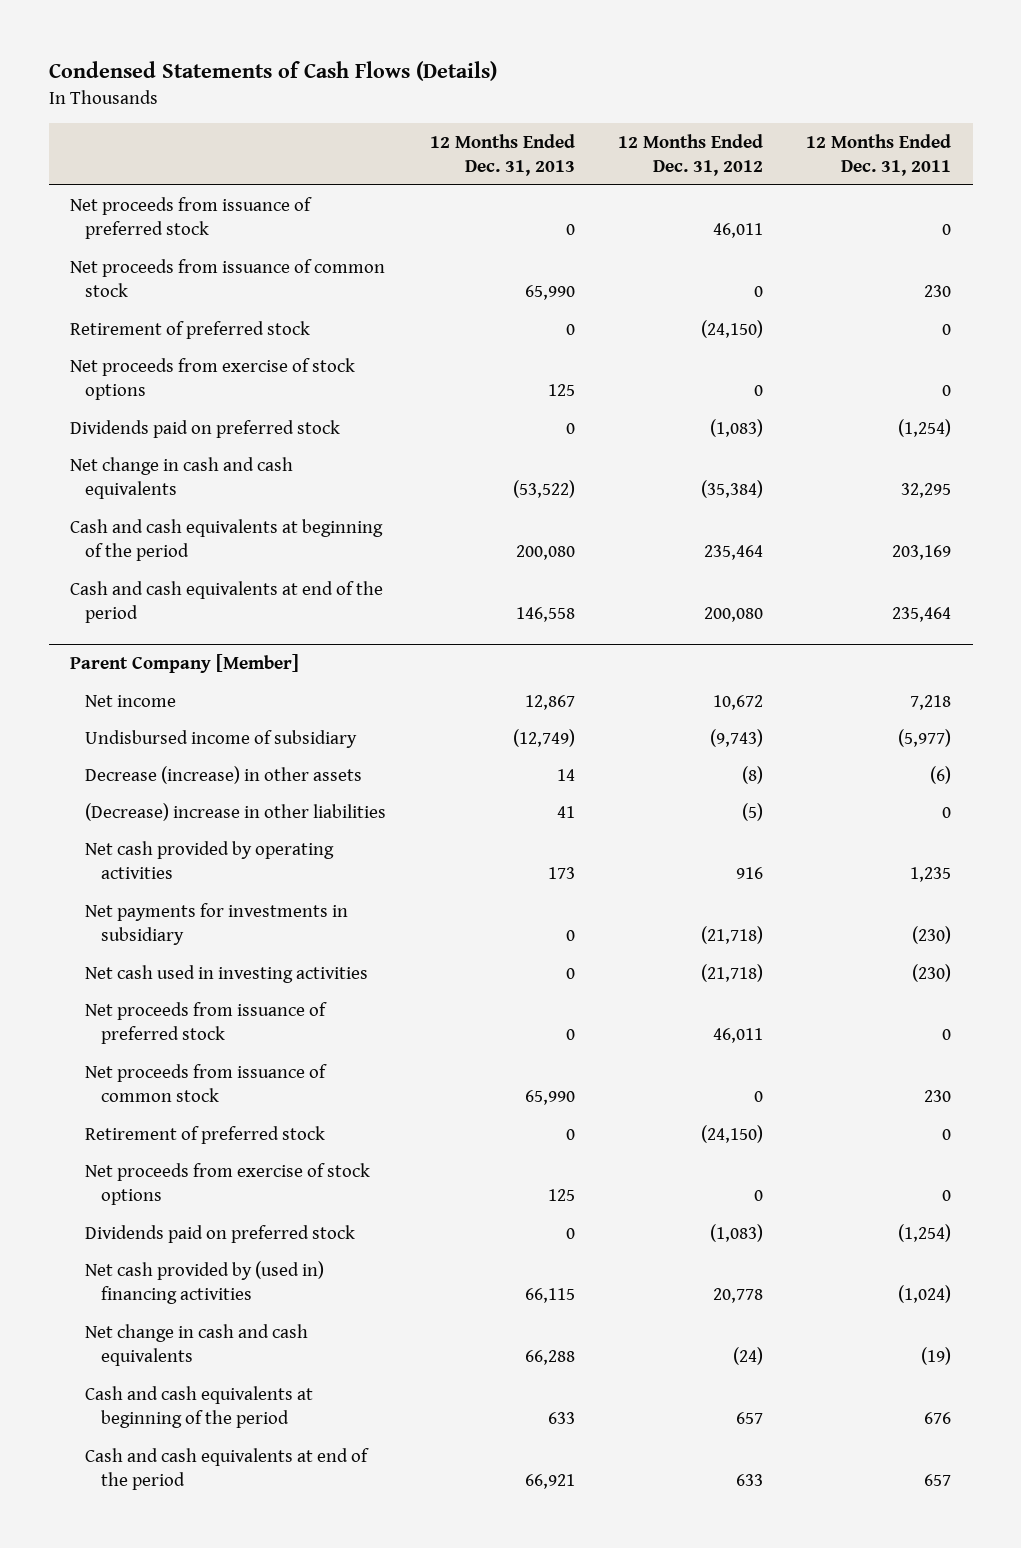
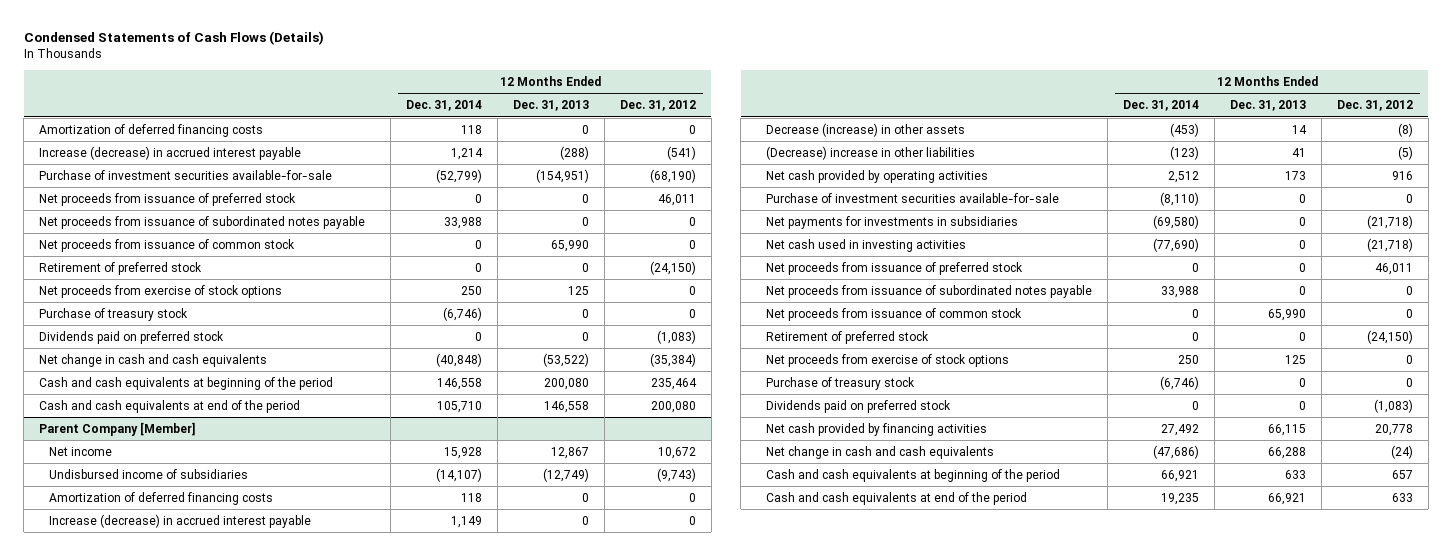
[805,133,951,177] 12 Months Ended Dec. 31, 2011 -> none
none -> [405,100,482,112] Dec. 31, 2014
none -> [39,123,264,137] Amortization of deferred financing costs
none -> [39,145,302,160] Increase (decrease) in accrued interest payable
none -> [39,169,333,180] Purchase of investment securities available-for-sale
none -> [39,215,366,229] Net proceeds from issuance of subordinated notes payable
none -> [39,307,189,321] Purchase of treasury stock
[85,729,358,748] Undisbursed income of subsidiary -> [49,468,249,479] Undisbursed income of subsidiaries
none -> [49,491,274,505] Amortization of deferred financing costs
none -> [49,513,312,528] Increase (decrease) in accrued interest payable
none -> [766,192,1060,203] Purchase of investment securities available-for-sale
[85,902,349,946] Net payments for investments in subsidiary -> [766,215,1019,229] Net payments for investments in subsidiaries
none -> [766,284,1093,298] Net proceeds from issuance of subordinated notes payable
none -> [766,376,916,390] Purchase of treasury stock
[85,1260,325,1305] Net cash provided by (used in) financing activities -> [766,422,988,436] Net cash provided by financing activities

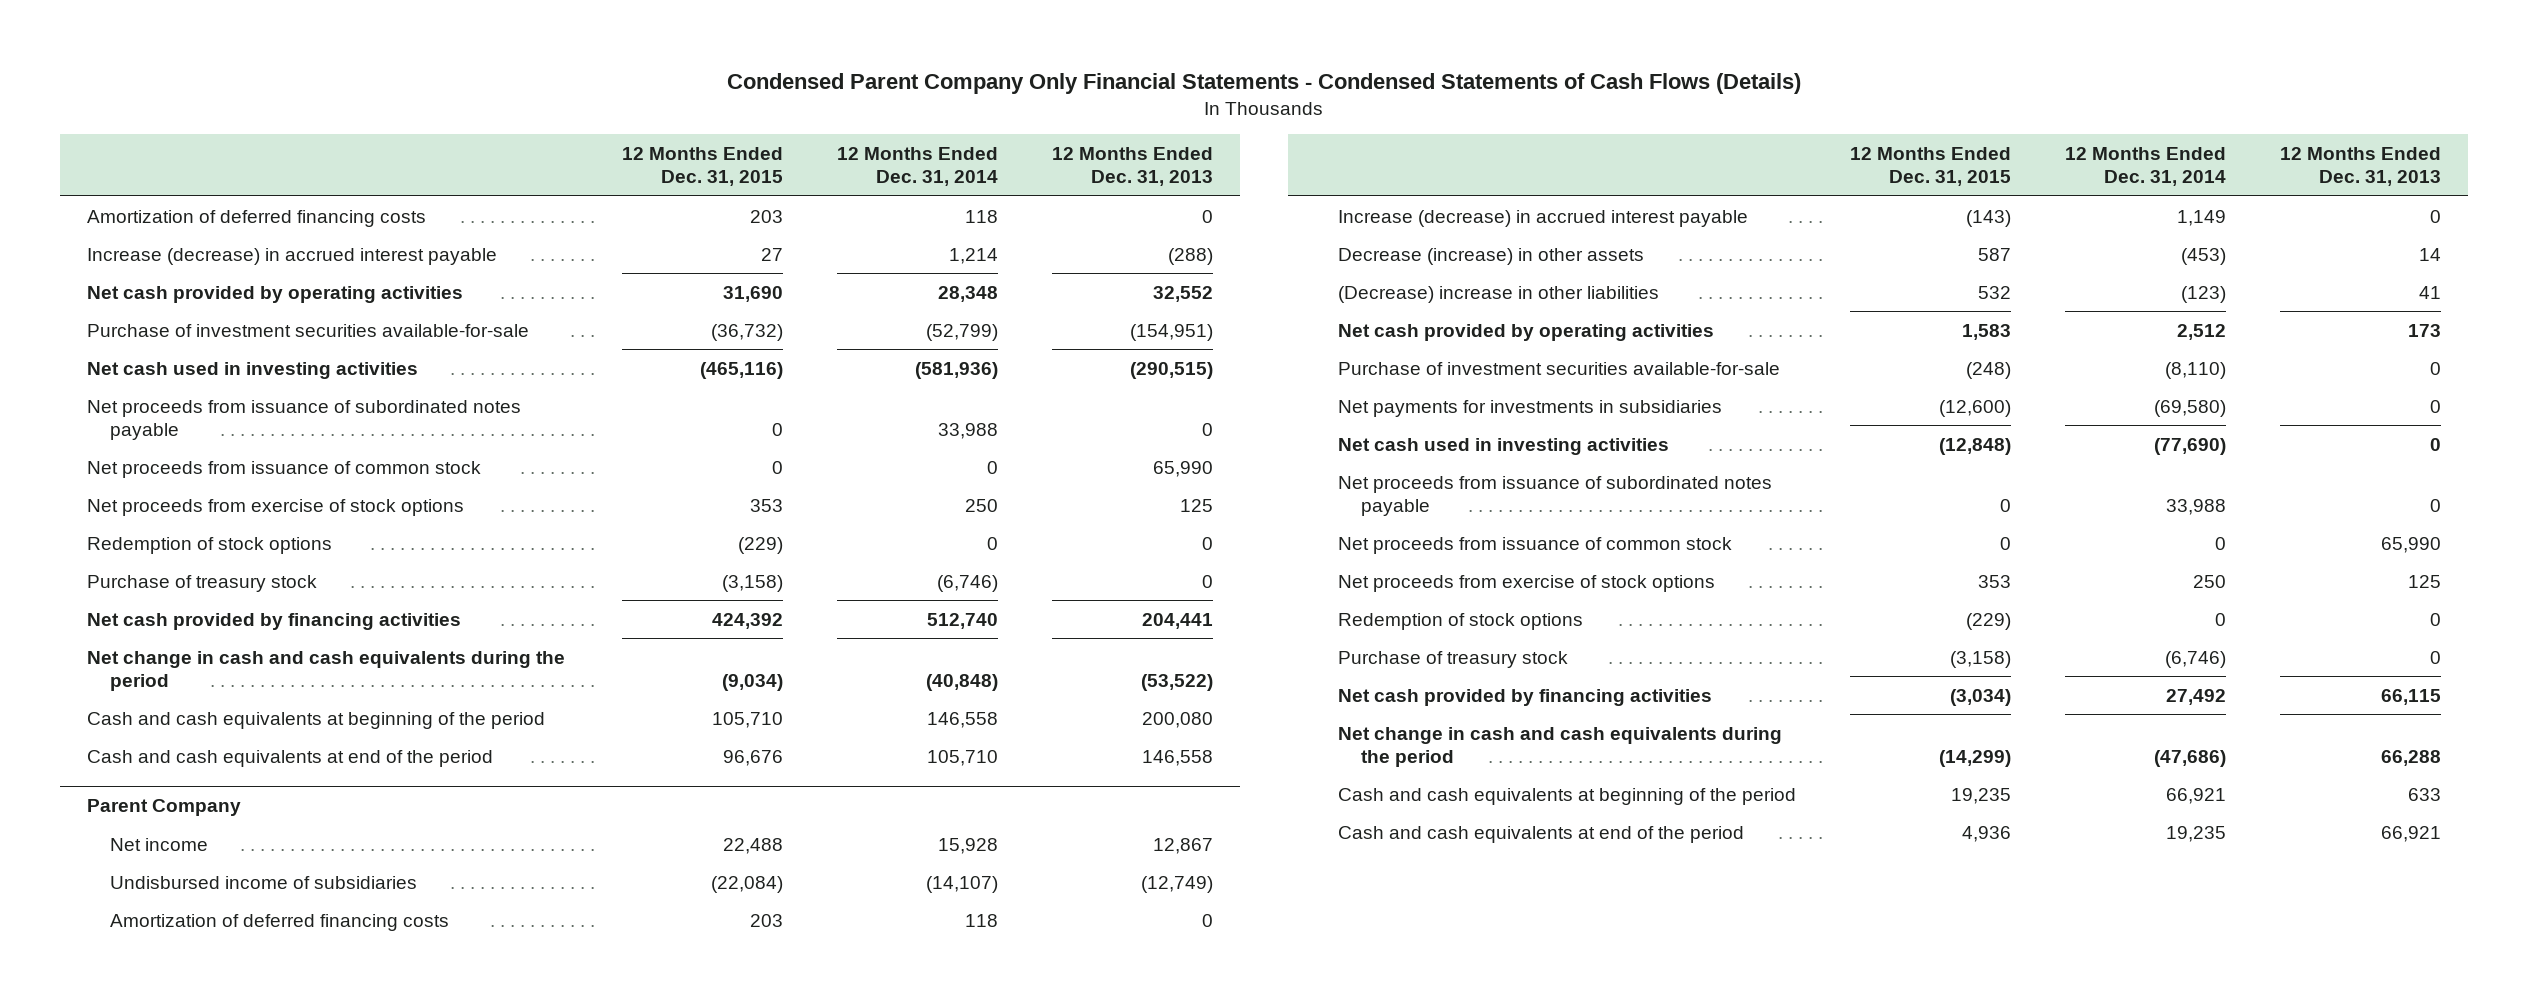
[23,31,324,46] Condensed Statements of Cash Flows (Details) -> [726,73,1801,95] Condensed Parent Company Only Financial Statements - Condensed Statements of Cash Flows (Details)
[619,100,696,112] Dec. 31, 2012 -> none
none -> [621,146,783,187] 12 Months Ended Dec. 31, 2015
none -> [86,285,463,303] Net cash provided by operating activities
[39,192,297,206] Net proceeds from issuance of preferred stock -> none
none -> [86,361,418,379] Net cash used in investing activities
[39,261,203,275] Retirement of preferred stock -> none
none -> [86,536,332,554] Redemption of stock options
[39,330,225,344] Dividends paid on preferred stock -> none
none -> [86,612,461,630] Net cash provided by financing activities
[39,353,268,367] Net change in cash and cash equivalents -> [86,650,565,692] Net change in cash and cash equivalents during the period
[39,421,197,436] Parent Company [Member] -> [86,799,241,817] Parent Company
[766,261,1024,275] Net proceeds from issuance of preferred stock -> none
[766,330,930,344] Retirement of preferred stock -> none
none -> [1337,612,1583,630] Redemption of stock options
[766,399,952,413] Dividends paid on preferred stock -> none
[766,445,995,459] Net change in cash and cash equivalents -> [1337,726,1782,768] Net change in cash and cash equivalents during the period

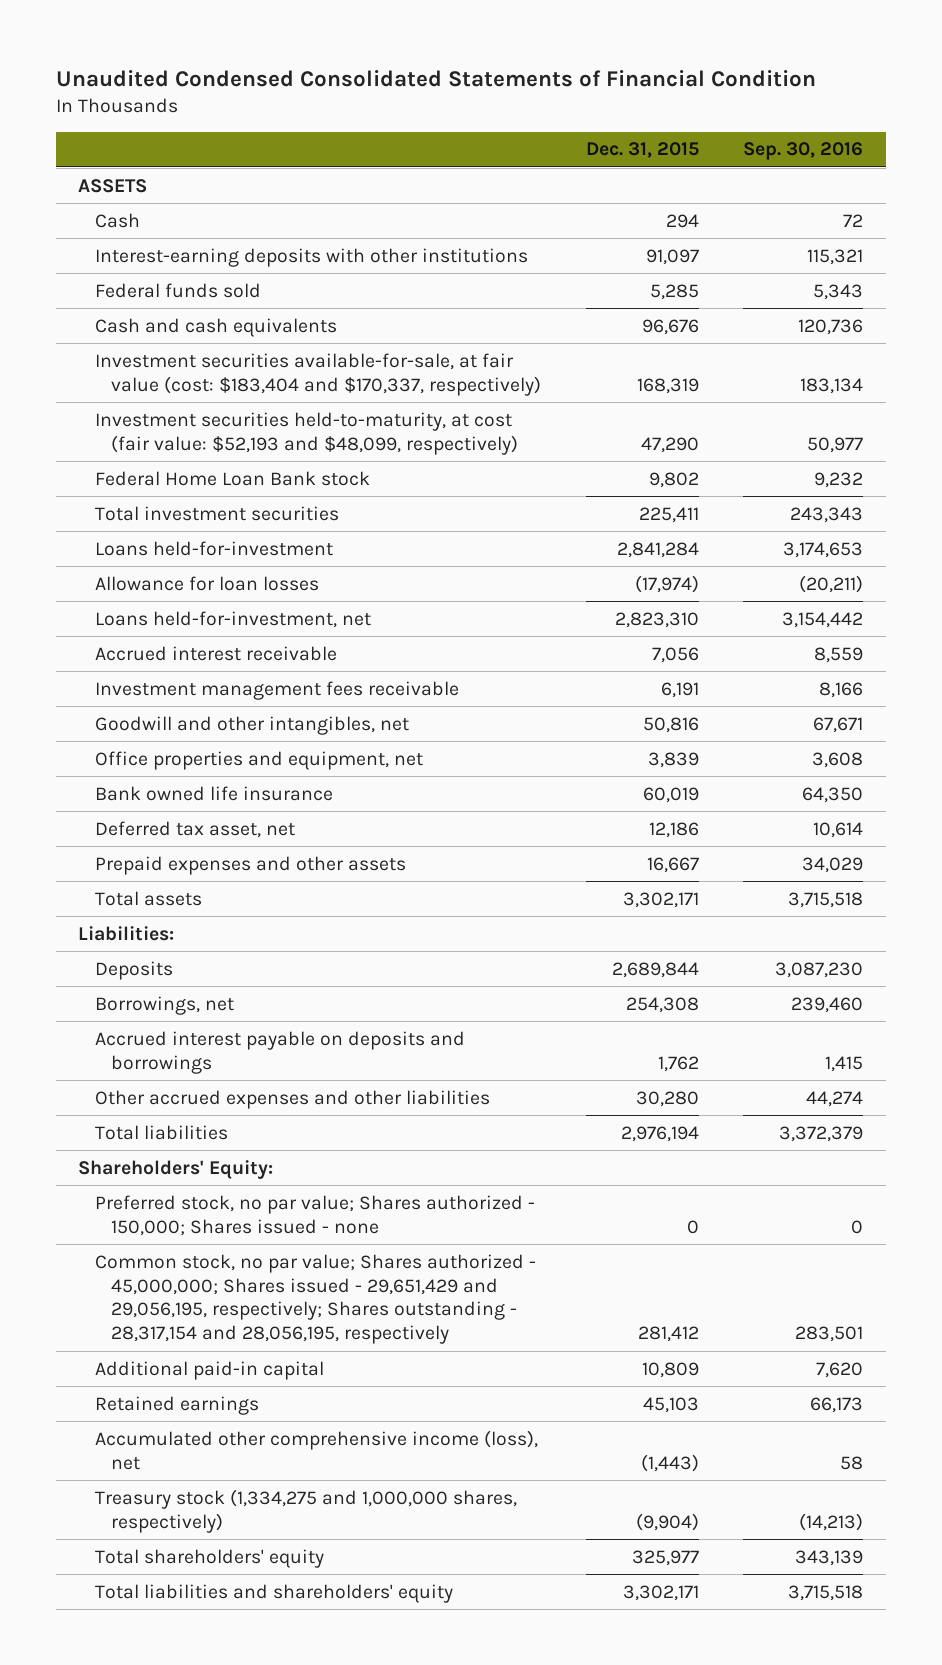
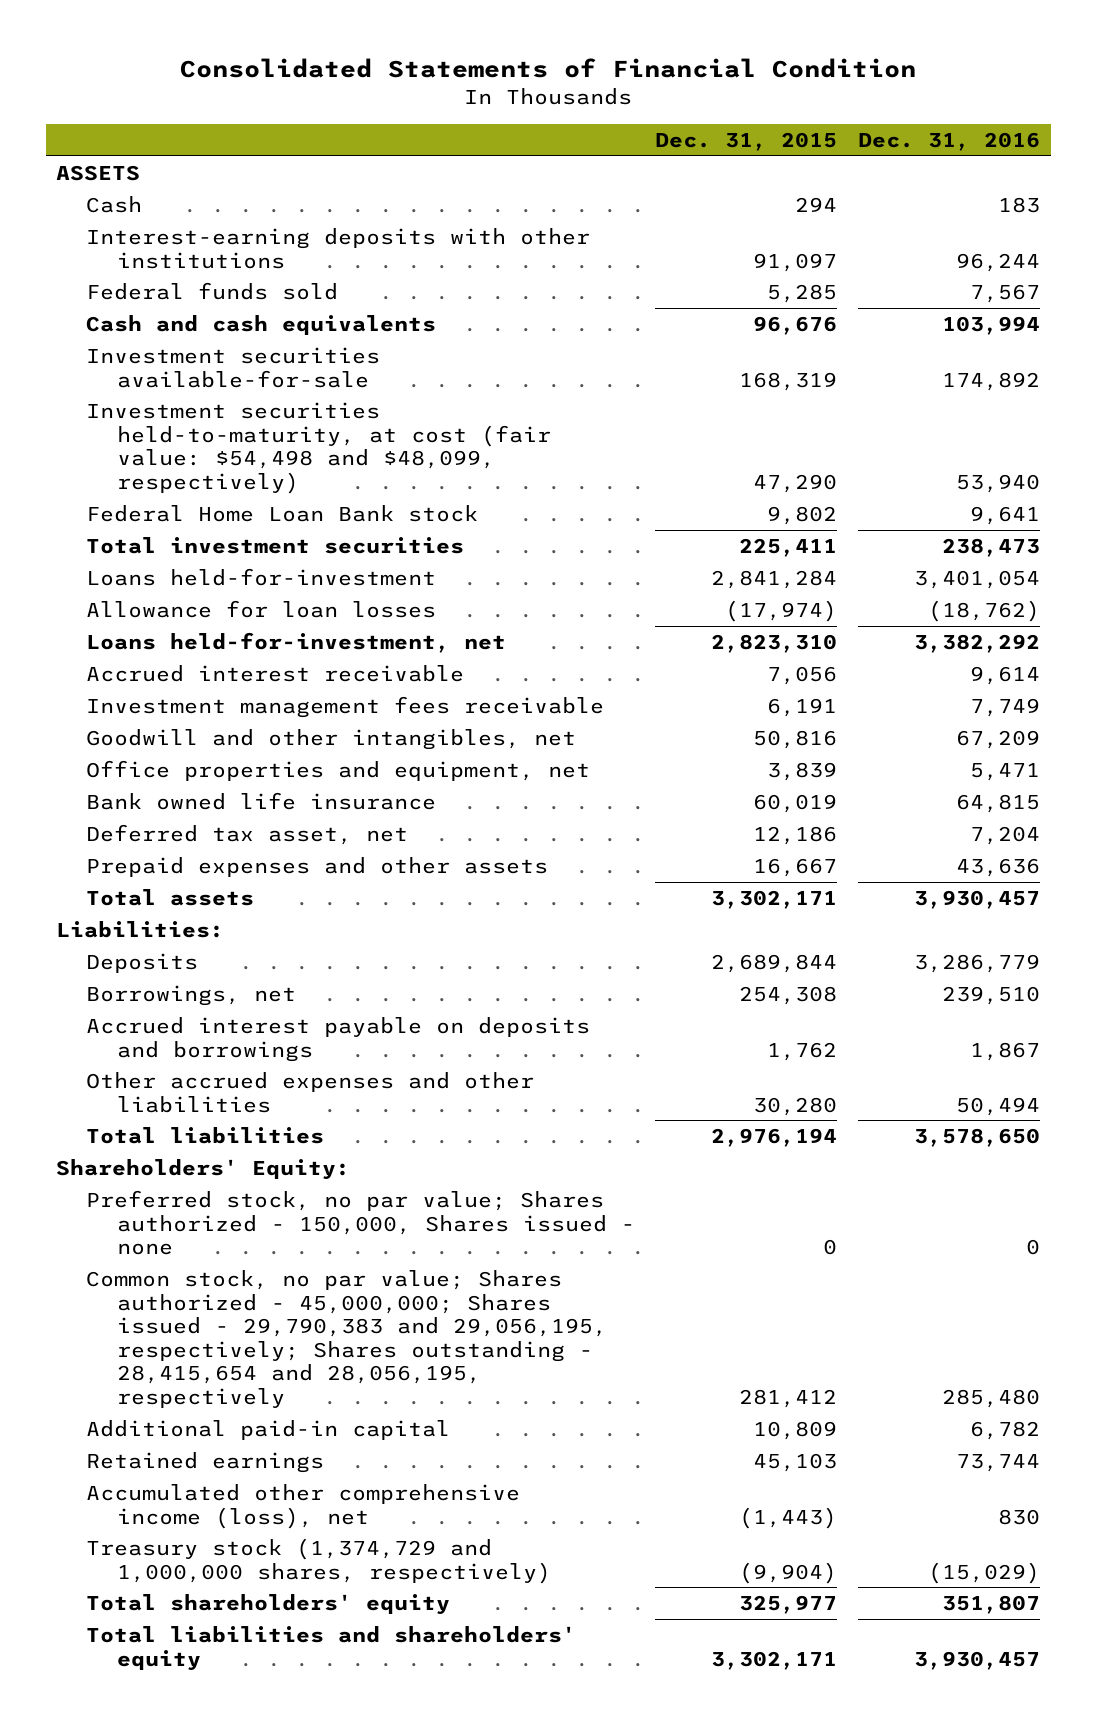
[56,70,817,88] Unaudited Condensed Consolidated Statements of Financial Condition -> [180,57,917,78] Consolidated Statements of Financial Condition
[743,142,864,161] Sep. 30, 2016 -> none
none -> [858,132,1041,152] Dec. 31, 2016
[94,352,542,396] Investment securities available-for-sale, at fair value (cost: $183,404 and $170,337, respectively) -> [86,346,381,388] Investment securities available-for-sale
[94,411,519,455] Investment securities held-to-maturity, at cost (fair value: $52,193 and $48,099, respectively) -> [86,401,551,494] Investment securities held-to-maturity, at cost (fair value: $54,498 and $48,099, respectively)
[94,1194,535,1236] Preferred stock, no par value; Shares authorized - 150,000; Shares issued - none -> [86,1189,635,1256] Preferred stock, no par value; Shares authorized - 150,000, Shares issued - none
[94,1253,536,1345] Common stock, no par value; Shares authorized - 45,000,000; Shares issued - 29,651,429 and 29,056,195, respectively; Shares outstanding - 28,317,154 and 28,056,195, respectively -> [86,1269,607,1408] Common stock, no par value; Shares authorized - 45,000,000; Shares issued - 29,790,383 and 29,056,195, respectively; Shares outstanding - 28,415,654 and 28,056,195, respectively
[94,1488,517,1533] Treasury stock (1,334,275 and 1,000,000 shares, respectively) -> [86,1537,551,1584] Treasury stock (1,374,729 and 1,000,000 shares, respectively)

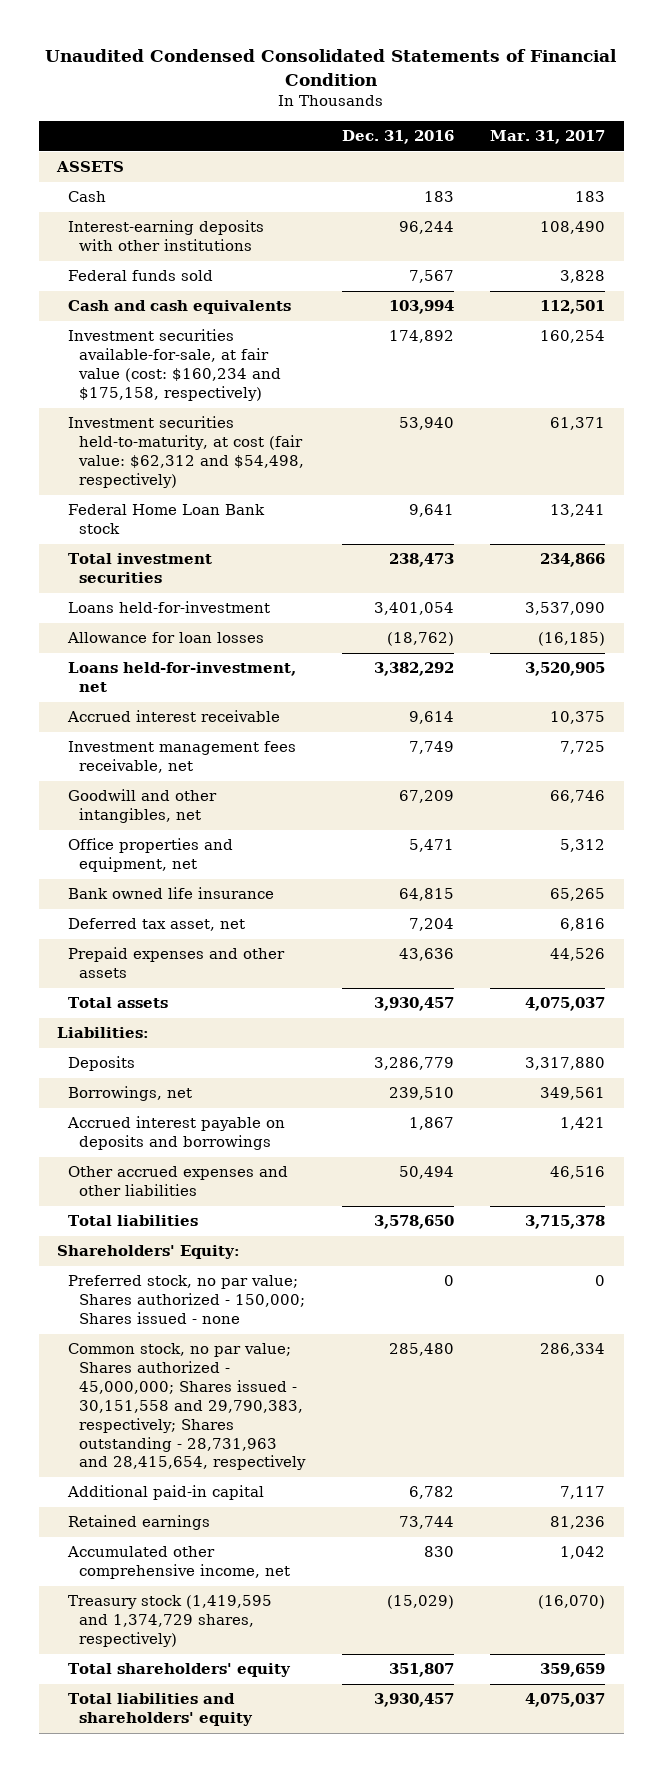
[180,57,917,78] Consolidated Statements of Financial Condition -> [45,49,618,86] Unaudited Condensed Consolidated Statements of Financial Condition
[655,132,838,152] Dec. 31, 2015 -> none
none -> [490,130,606,145] Mar. 31, 2017
[86,346,381,388] Investment securities available-for-sale -> [68,329,282,401] Investment securities available-for-sale, at fair value (cost: $160,234 and $175,158, respectively)
[86,401,551,494] Investment securities held-to-maturity, at cost (fair value: $54,498 and $48,099, respectively) -> [68,416,305,488] Investment securities held-to-maturity, at cost (fair value: $62,312 and $54,498, respectively)
[86,695,605,718] Investment management fees receivable -> [68,741,297,774] Investment management fees receivable, net
[86,1189,635,1256] Preferred stock, no par value; Shares authorized - 150,000, Shares issued - none -> [68,1275,306,1325] Preferred stock, no par value; Shares authorized - 150,000; Shares issued - none
[86,1269,607,1408] Common stock, no par value; Shares authorized - 45,000,000; Shares issued - 29,790,383 and 29,056,195, respectively; Shares outstanding - 28,415,654 and 28,056,195, respectively -> [68,1343,307,1471] Common stock, no par value; Shares authorized - 45,000,000; Shares issued - 30,151,558 and 29,790,383, respectively; Shares outstanding - 28,731,963 and 28,415,654, respectively
[86,1483,521,1529] Accumulated other comprehensive income (loss), net -> [67,1546,291,1580] Accumulated other comprehensive income, net
[86,1537,551,1584] Treasury stock (1,374,729 and 1,000,000 shares, respectively) -> [68,1595,273,1648] Treasury stock (1,419,595 and 1,374,729 shares, respectively)

